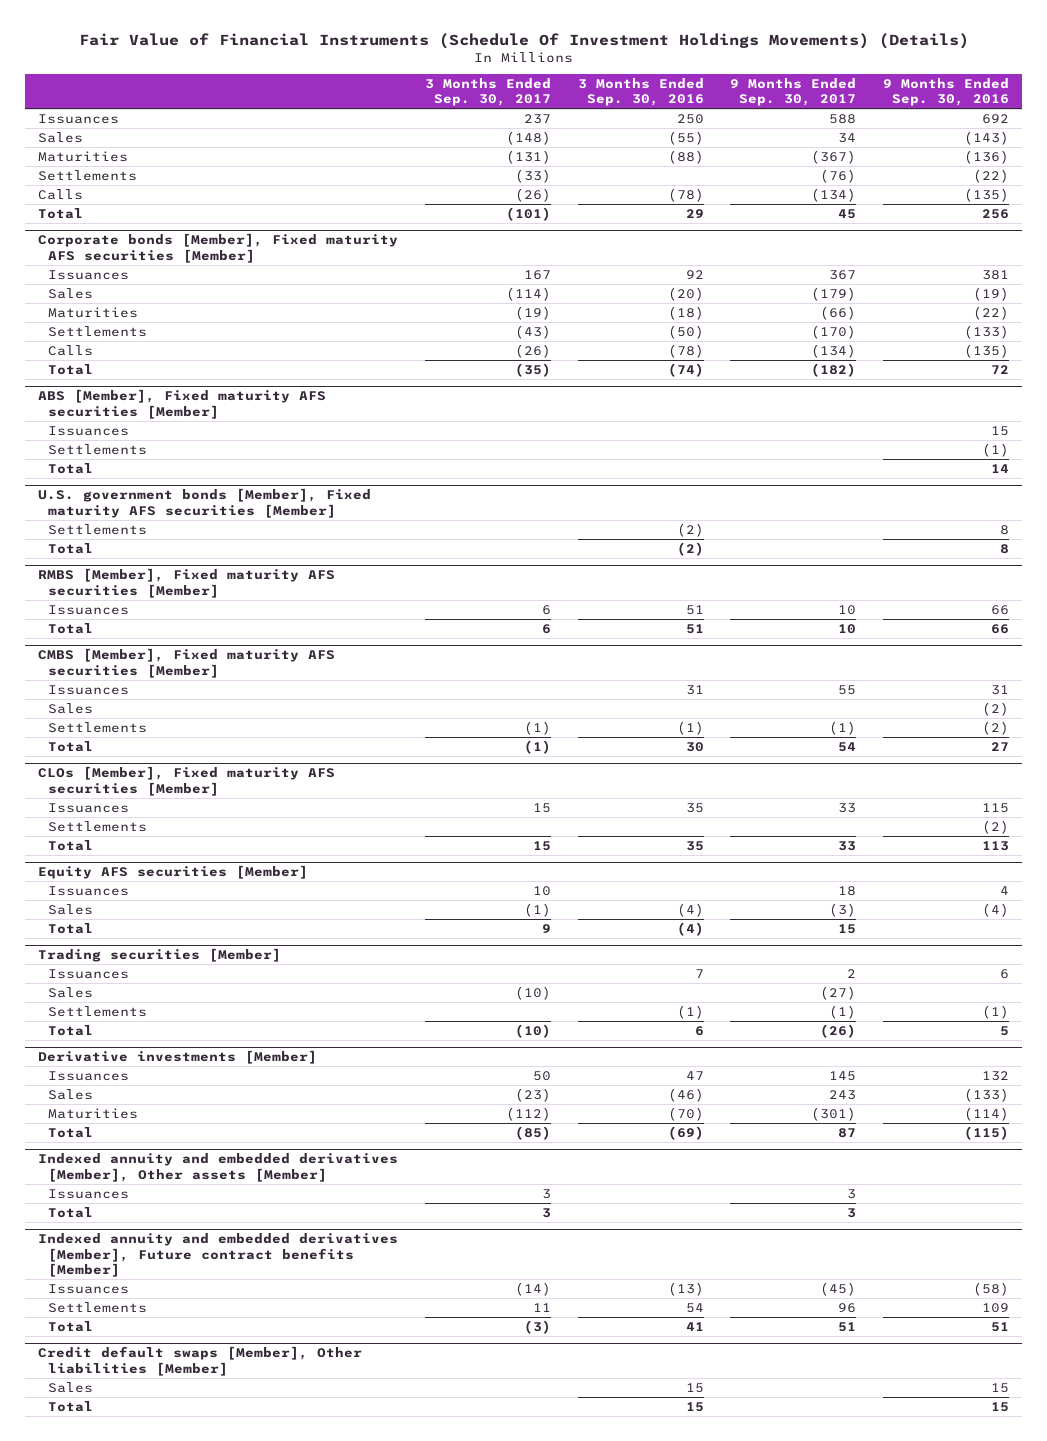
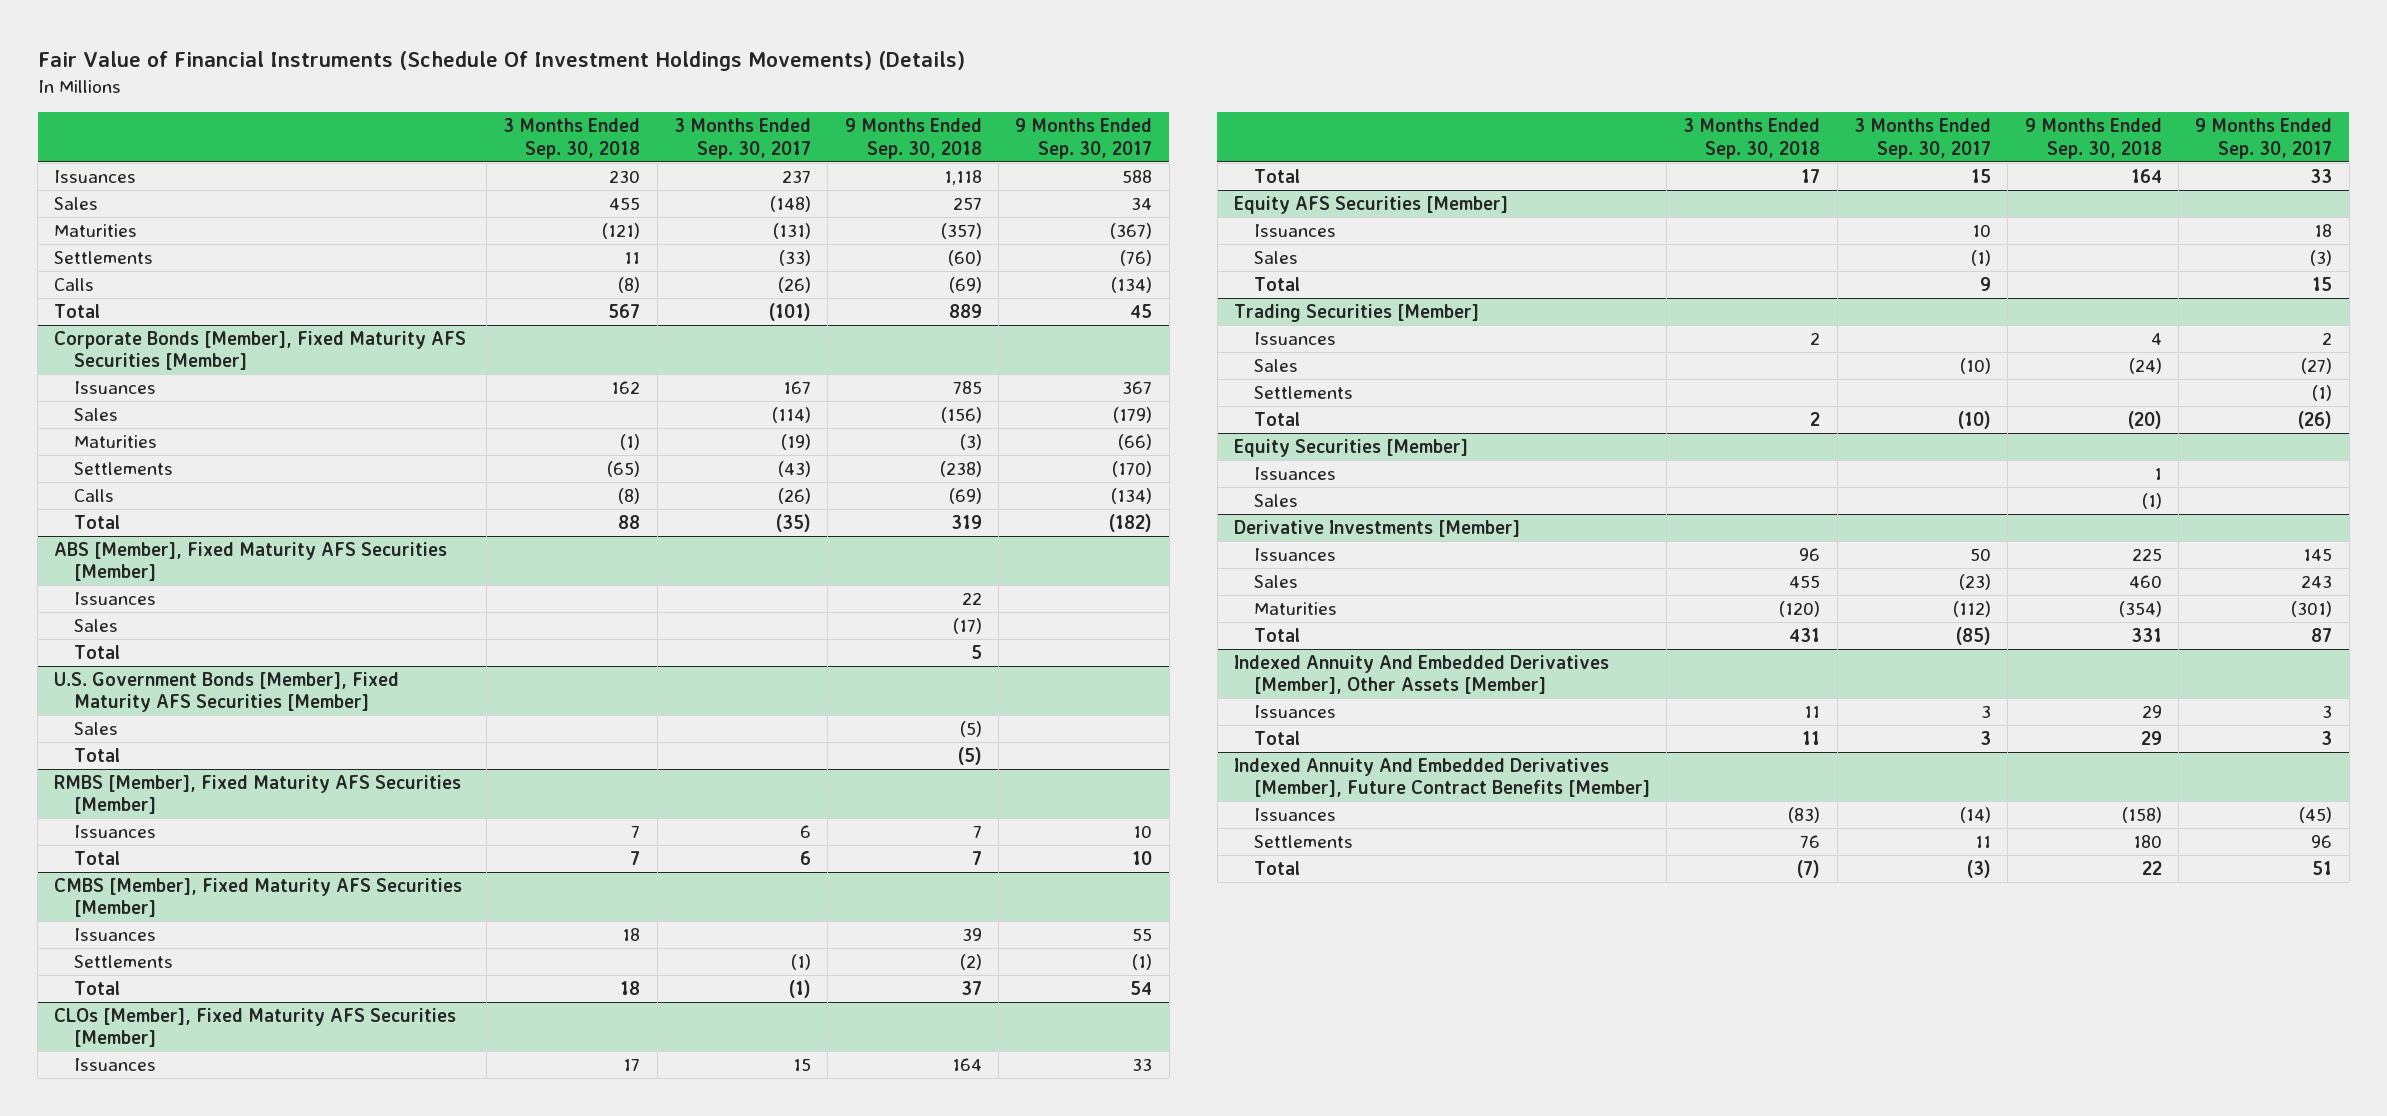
[577,78,704,107] 3 Months Ended Sep. 30, 2016 -> none
[882,78,1009,107] 9 Months Ended Sep. 30, 2016 -> none
none -> [503,118,641,159] 3 Months Ended Sep. 30, 2018
none -> [844,118,982,159] 9 Months Ended Sep. 30, 2018
[38,233,399,263] Corporate bonds [Member], Fixed maturity AFS securities [Member] -> [54,331,467,371] Corporate Bonds [Member], Fixed Maturity AFS Securities [Member]
[38,389,327,419] ABS [Member], Fixed maturity AFS securities [Member] -> [54,542,448,582] ABS [Member], Fixed Maturity AFS Securities [Member]
[48,443,148,455] Settlements -> none
none -> [73,619,118,633] Sales
[48,523,148,535] Settlements -> none
[38,488,372,518] U.S. government bonds [Member], Fixed maturity AFS securities [Member] -> [54,672,400,713] U.S. Government Bonds [Member], Fixed Maturity AFS Securities [Member]
none -> [73,722,118,736] Sales
[38,568,336,598] RMBS [Member], Fixed maturity AFS securities [Member] -> [54,775,462,815] RMBS [Member], Fixed Maturity AFS Securities [Member]
[38,648,336,678] CMBS [Member], Fixed maturity AFS securities [Member] -> [54,878,463,918] CMBS [Member], Fixed Maturity AFS Securities [Member]
[48,702,94,714] Sales -> none
[38,766,336,796] CLOs [Member], Fixed maturity AFS securities [Member] -> [54,1008,457,1048] CLOs [Member], Fixed Maturity AFS Securities [Member]
[48,820,148,832] Settlements -> none
[38,865,309,880] Equity AFS securities [Member] -> [1234,196,1509,215] Equity AFS Securities [Member]
[38,948,282,963] Trading securities [Member] -> [1234,304,1480,323] Trading Securities [Member]
none -> [1234,439,1469,458] Equity Securities [Member]
none -> [1253,467,1336,481] Issuances
none -> [1253,494,1298,508] Sales
[38,1050,318,1065] Derivative investments [Member] -> [1234,520,1521,538] Derivative Investments [Member]
[38,1153,399,1182] Indexed annuity and embedded derivatives [Member], Other assets [Member] -> [1234,655,1610,695] Indexed Annuity And Embedded Derivatives [Member], Other Assets [Member]
[38,1233,399,1277] Indexed annuity and embedded derivatives [Member], Future contract benefits [Member] -> [1234,758,1650,798] Indexed Annuity And Embedded Derivatives [Member], Future Contract Benefits [Member]
[38,1346,363,1376] Credit default swaps [Member], Other liabilities [Member] -> none
[48,1381,94,1393] Sales -> none
[48,1400,94,1412] Total -> none

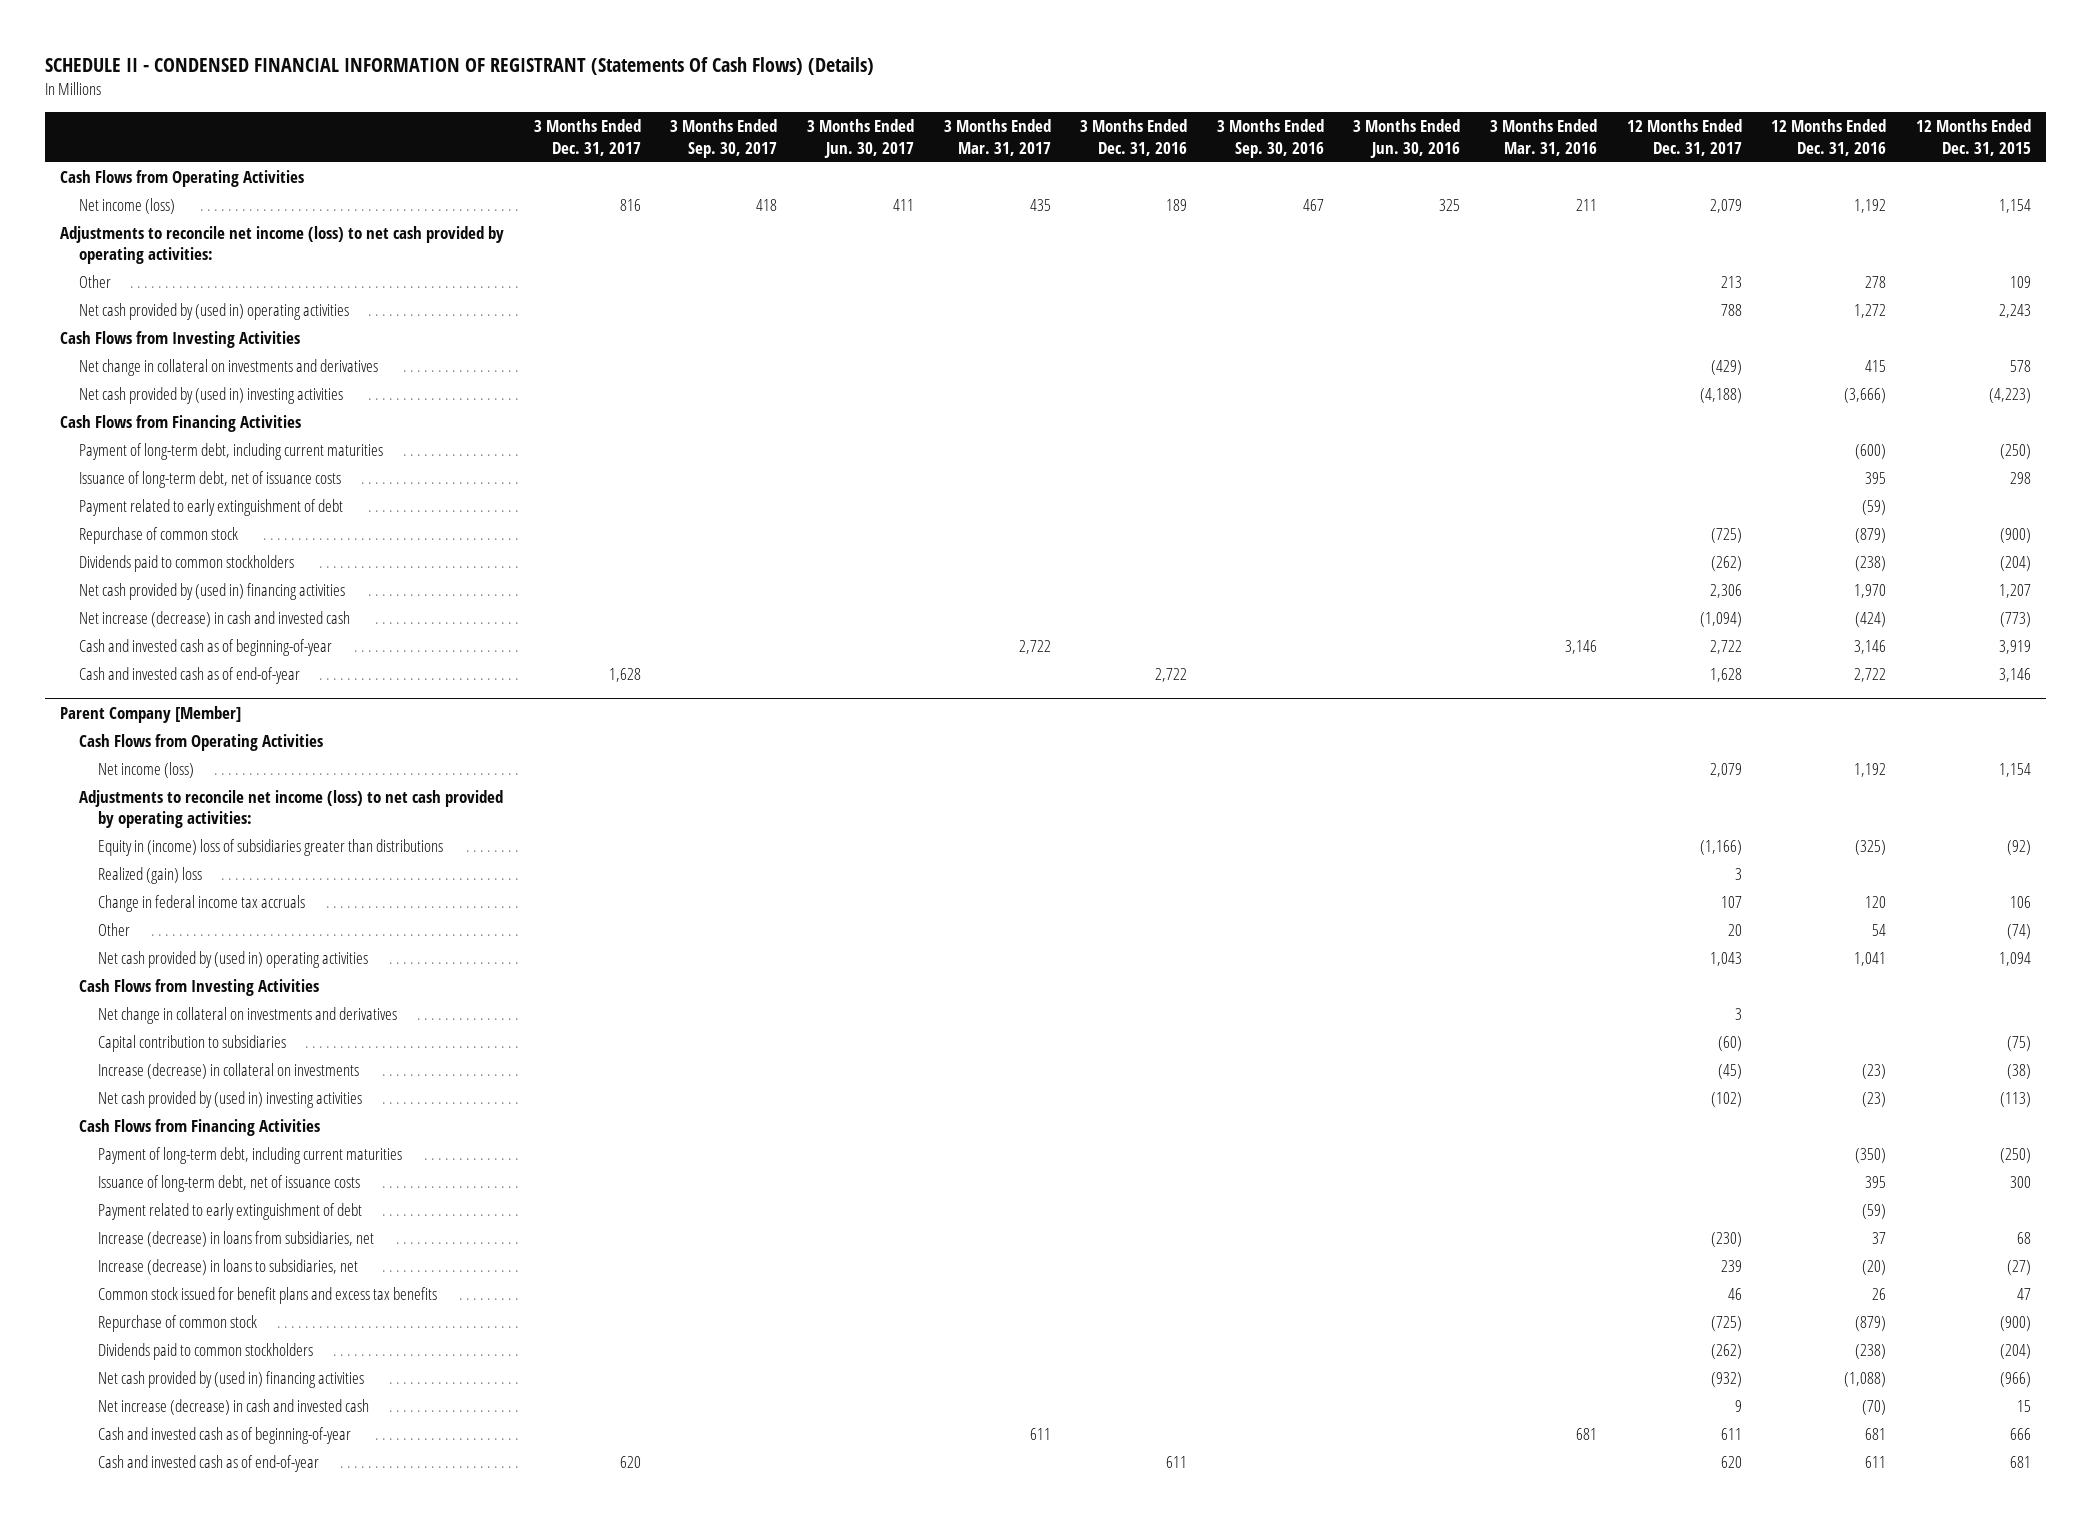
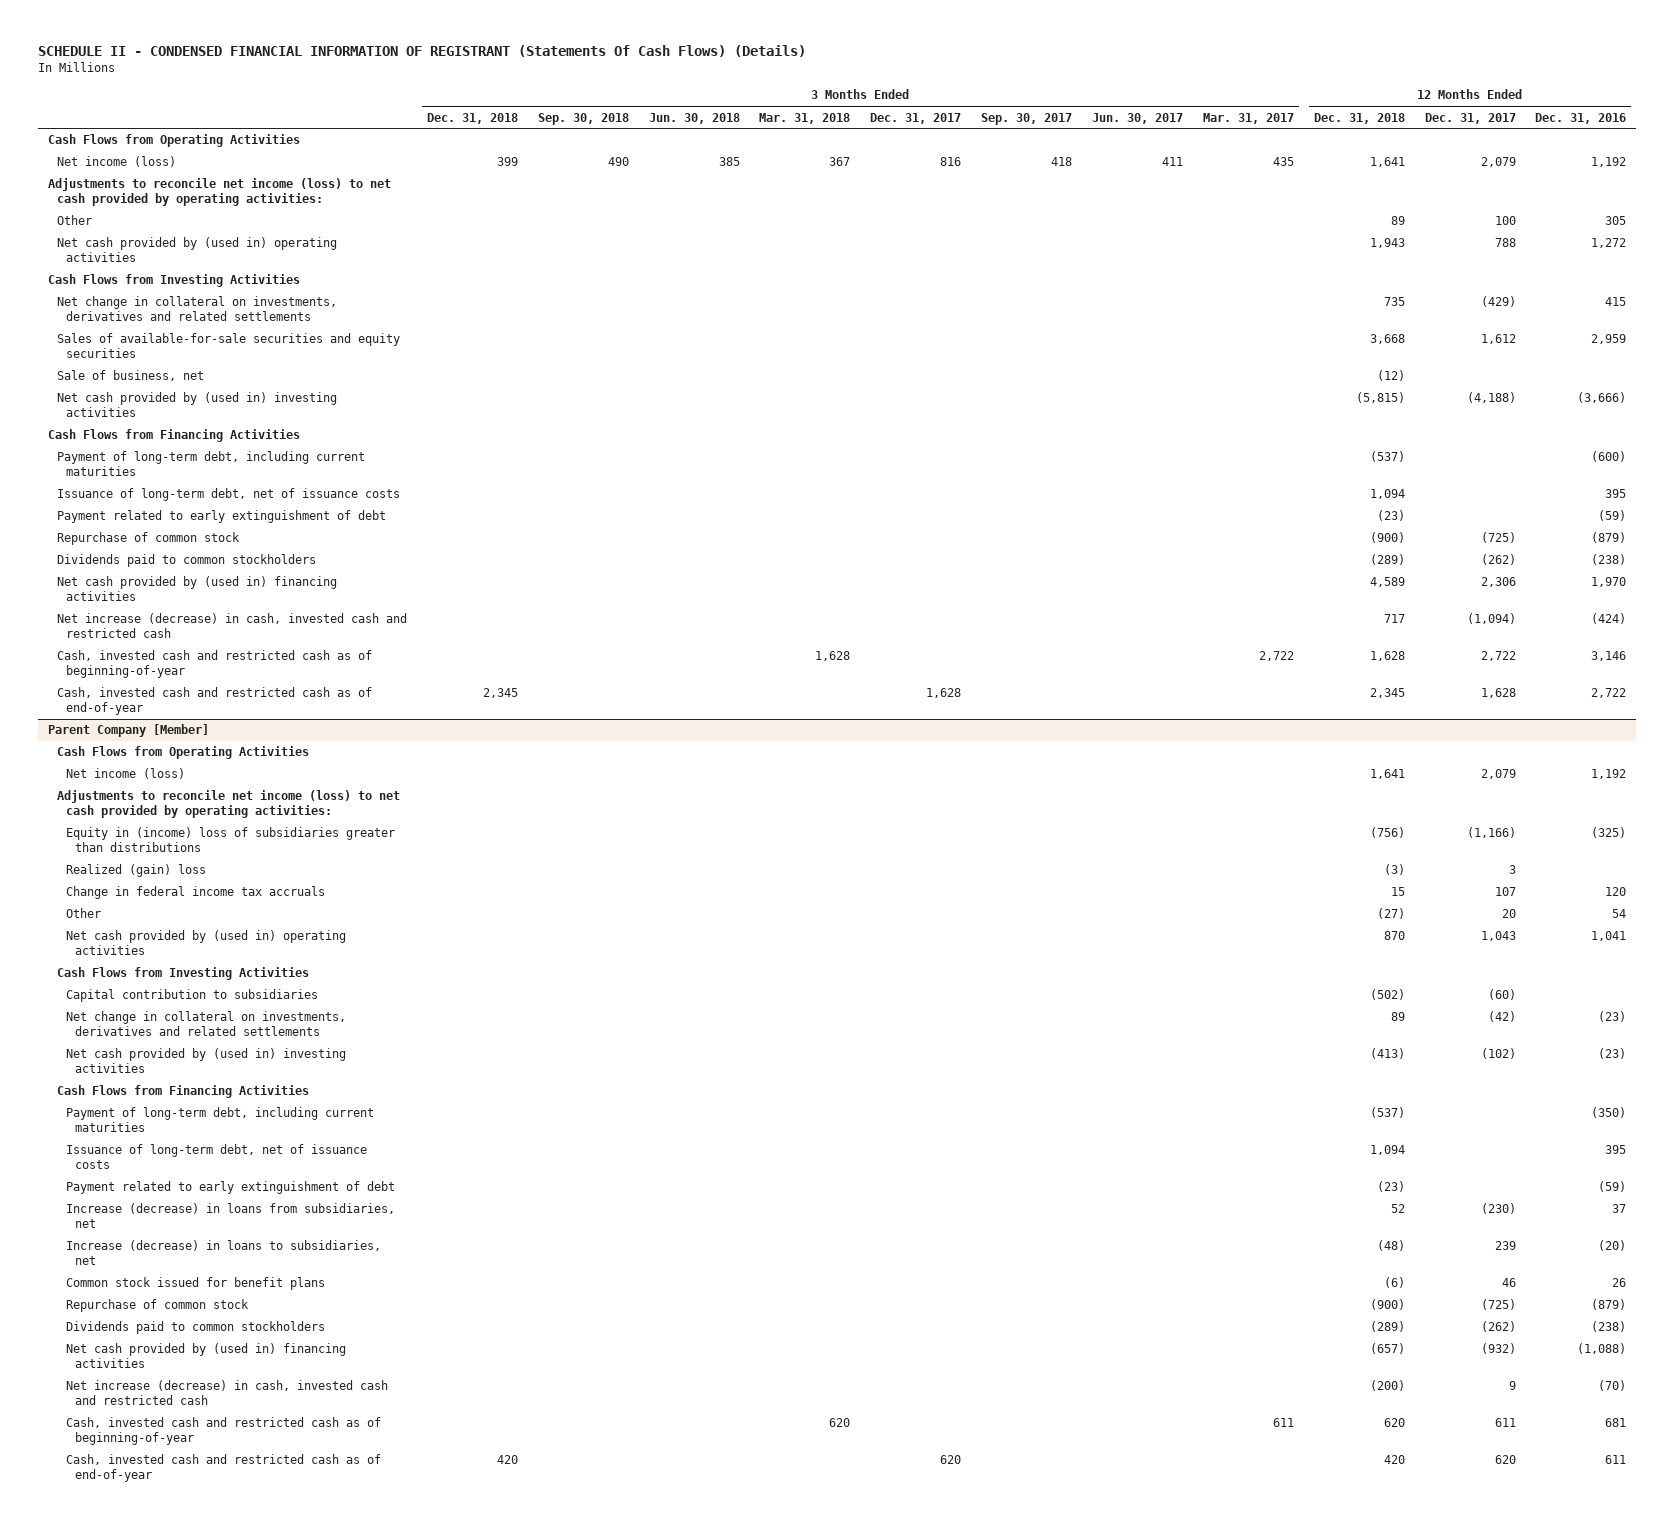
[1080,119,1188,156] 3 Months Ended Dec. 31, 2016 -> none
[1216,119,1324,158] 3 Months Ended Sep. 30, 2016 -> none
[1353,119,1461,158] 3 Months Ended Jun. 30, 2016 -> none
[1490,119,1598,156] 3 Months Ended Mar. 31, 2016 -> none
[1915,119,2031,156] 12 Months Ended Dec. 31, 2015 -> none
none -> [426,112,518,124] Dec. 31, 2018
none -> [537,112,629,125] Sep. 30, 2018
none -> [648,112,740,124] Jun. 30, 2018
none -> [759,112,851,124] Mar. 31, 2018
none -> [1313,112,1405,124] Dec. 31, 2018
[1720,276,1742,289] 213 -> [1494,216,1516,226] 100
[1865,276,1887,289] 278 -> [1605,216,1627,226] 305
[79,359,379,377] Net change in collateral on investments and derivatives -> [57,296,338,321] Net change in collateral on investments, derivatives and related settlements
none -> [57,333,401,358] Sales of available-for-sale securities and equity securities
none -> [57,370,205,382] Sale of business, net
[79,611,351,628] Net increase (decrease) in cash and invested cash -> [57,613,408,638] Net increase (decrease) in cash, invested cash and restricted cash
[79,639,333,657] Cash and invested cash as of beginning-of-year -> [57,650,373,678] Cash, invested cash and restricted cash as of beginning-of-year
[79,667,301,685] Cash and invested cash as of end-of-year -> [57,687,373,715] Cash, invested cash and restricted cash as of end-of-year
[98,1007,398,1025] Net change in collateral on investments and derivatives -> none
[98,1063,360,1080] Increase (decrease) in collateral on investments -> [66,1011,347,1036] Net change in collateral on investments, derivatives and related settlements
[1717,1064,1742,1080] (45) -> [1487,1011,1516,1023] (42)
[98,1287,438,1305] Common stock issued for benefit plans and excess tax benefits -> [66,1277,326,1291] Common stock issued for benefit plans
[98,1399,370,1416] Net increase (decrease) in cash and invested cash -> [66,1380,389,1405] Net increase (decrease) in cash, invested cash and restricted cash
[98,1427,352,1445] Cash and invested cash as of beginning-of-year -> [66,1417,382,1445] Cash, invested cash and restricted cash as of beginning-of-year
[98,1455,320,1473] Cash and invested cash as of end-of-year -> [66,1454,382,1482] Cash, invested cash and restricted cash as of end-of-year

